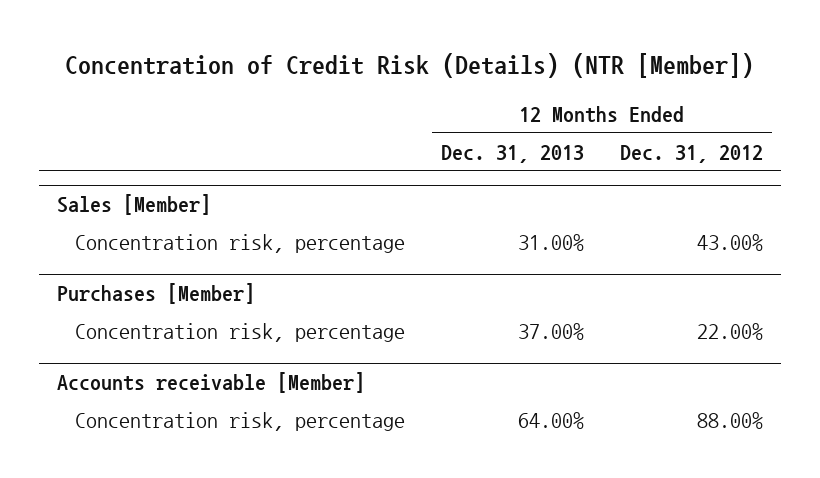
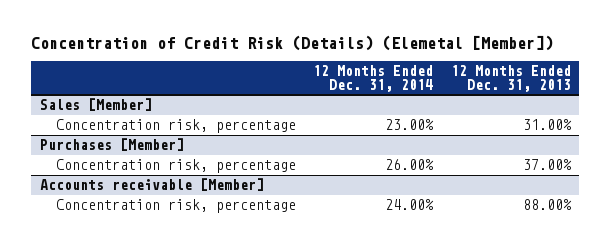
[64,52,754,78] Concentration of Credit Risk (Details) (NTR [Member]) -> [31,34,554,51] Concentration of Credit Risk (Details) (Elemetal [Member])
[619,144,763,163] Dec. 31, 2012 -> none
none -> [313,64,434,92] 12 Months Ended Dec. 31, 2014
[518,411,585,429] 64.00% -> [522,199,572,211] 88.00%

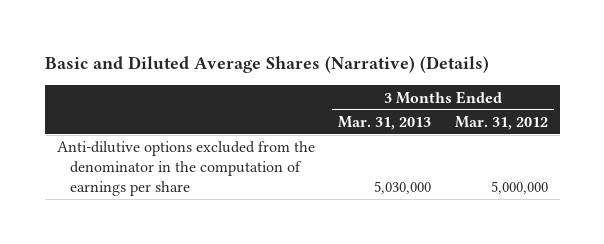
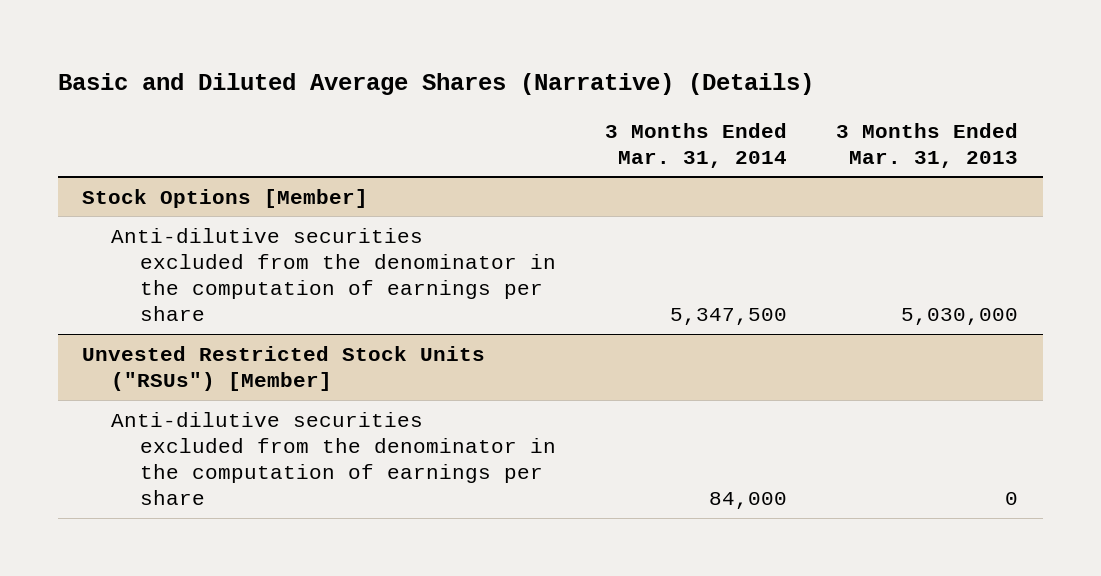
[454,115,548,130] Mar. 31, 2012 -> none
none -> [605,122,788,168] 3 Months Ended Mar. 31, 2014
none -> [82,188,369,208] Stock Options [Member]
[56,141,315,196] Anti-dilutive options excluded from the denominator in the computation of earnings per share -> [111,227,557,321] Anti-dilutive securities excluded from the denominator in the computation of earnings per share
none -> [82,345,486,391] Unvested Restricted Stock Units ("RSUs") [Member]
none -> [111,411,557,505] Anti-dilutive securities excluded from the denominator in the computation of earnings per share

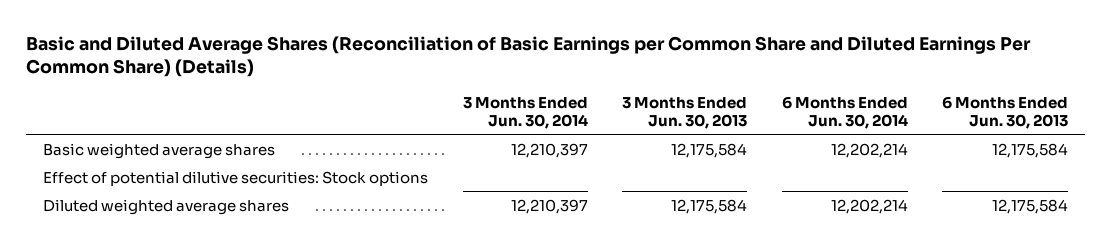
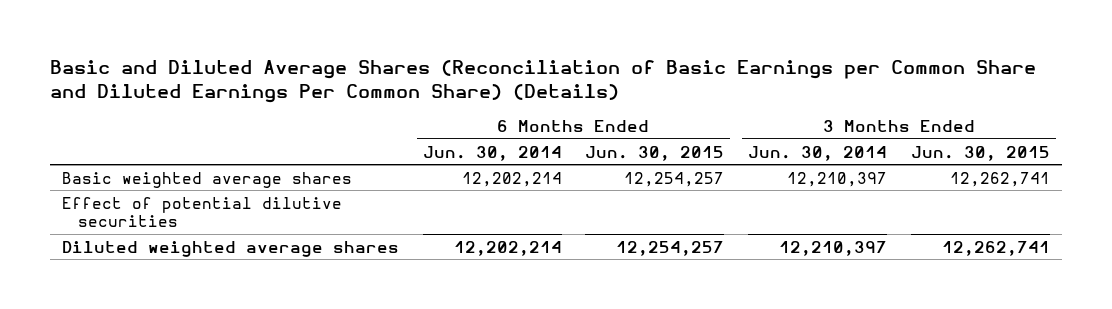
[622,96,748,129] 3 Months Ended Jun. 30, 2013 -> none
[941,95,1068,129] 6 Months Ended Jun. 30, 2013 -> none
none -> [585,145,725,161] Jun. 30, 2015
none -> [911,145,1051,161] Jun. 30, 2015
[43,170,429,186] Effect of potential dilutive securities: Stock options -> [61,196,342,228] Effect of potential dilutive securities

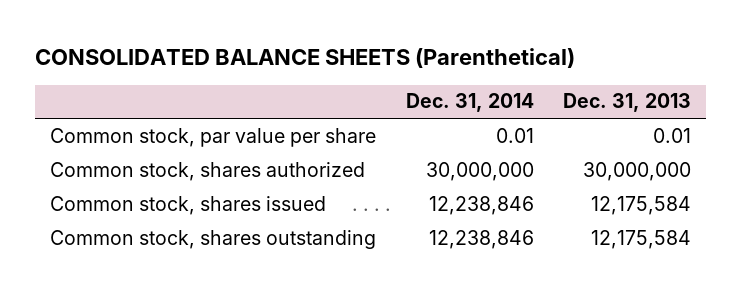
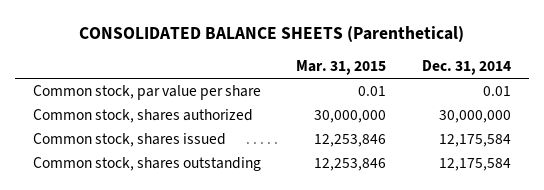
[563,93,692,113] Dec. 31, 2013 -> none
none -> [296,60,387,76] Mar. 31, 2015
[428,195,534,215] 12,238,846 -> [439,134,512,148] 12,175,584
[428,229,534,249] 12,238,846 -> [439,158,512,172] 12,175,584

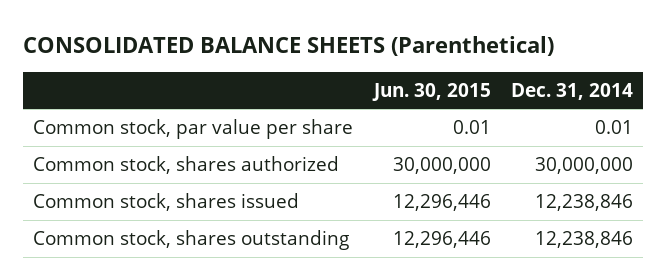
[296,60,387,76] Mar. 31, 2015 -> none
none -> [371,82,491,101] Jun. 30, 2015
[439,134,512,148] 12,175,584 -> [534,194,633,212] 12,238,846
[439,158,512,172] 12,175,584 -> [534,231,633,249] 12,238,846

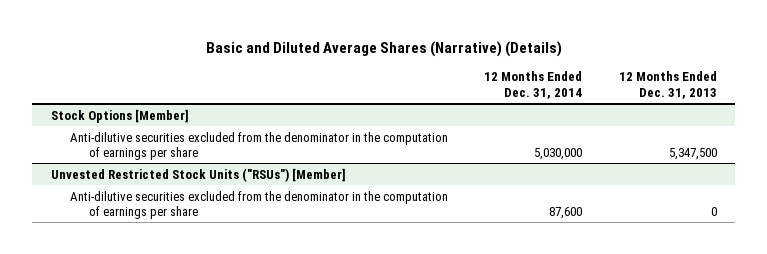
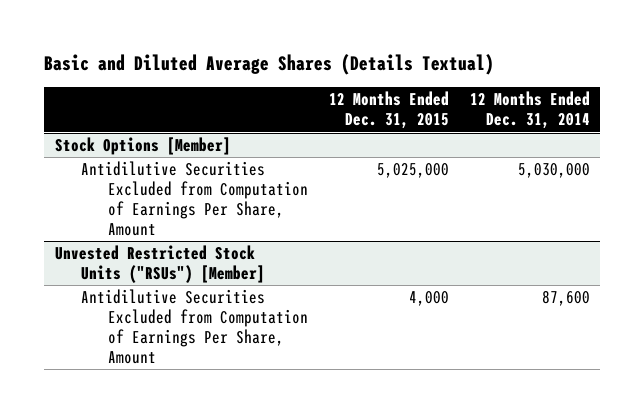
[205,40,562,57] Basic and Diluted Average Shares (Narrative) (Details) -> [44,54,495,76] Basic and Diluted Average Shares (Details Textual)
[618,71,717,99] 12 Months Ended Dec. 31, 2013 -> none
none -> [328,91,449,130] 12 Months Ended Dec. 31, 2015
[70,131,449,161] Anti-dilutive securities excluded from the denominator in the computation of earnings per share -> [81,161,309,237] Antidilutive Securities Excluded from Computation of Earnings Per Share, Amount
[70,190,449,220] Anti-dilutive securities excluded from the denominator in the computation of earnings per share -> [81,289,309,365] Antidilutive Securities Excluded from Computation of Earnings Per Share, Amount

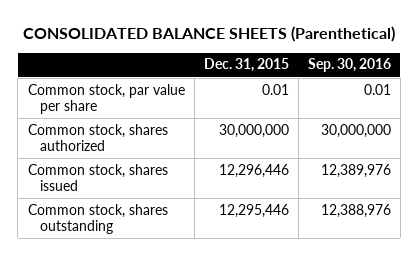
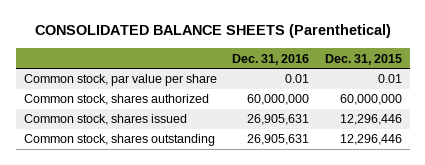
[307,58,391,73] Sep. 30, 2016 -> none
none -> [232,53,310,65] Dec. 31, 2016
[218,123,289,138] 30,000,000 -> [339,94,402,106] 60,000,000
[218,203,289,218] 12,295,446 -> [339,134,402,146] 12,296,446

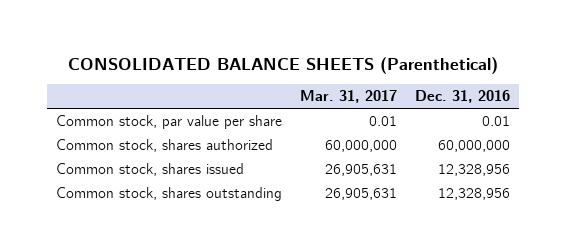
[324,53,402,65] Dec. 31, 2015 -> none
none -> [300,90,398,104] Mar. 31, 2017
[247,114,310,126] 26,905,631 -> [438,164,511,177] 12,328,956
[247,134,310,146] 26,905,631 -> [438,188,511,201] 12,328,956

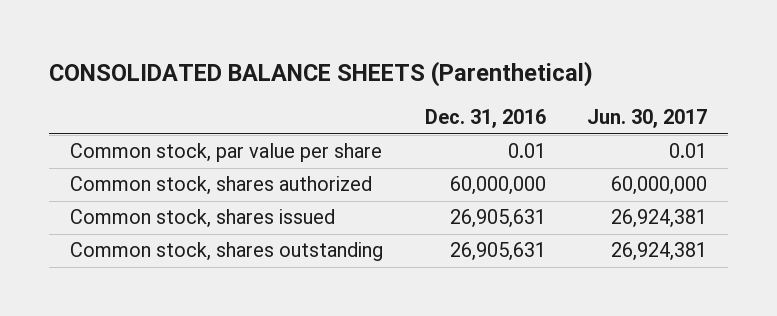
[300,90,398,104] Mar. 31, 2017 -> none
none -> [587,109,708,129] Jun. 30, 2017
[438,164,511,177] 12,328,956 -> [449,209,546,229] 26,905,631
[438,188,511,201] 12,328,956 -> [449,242,546,262] 26,905,631

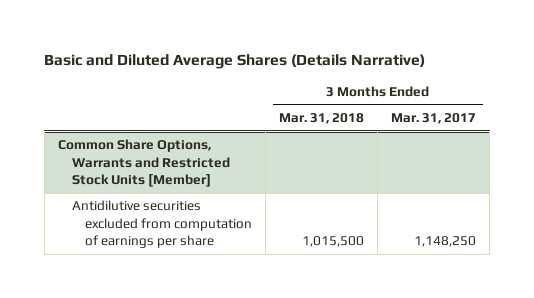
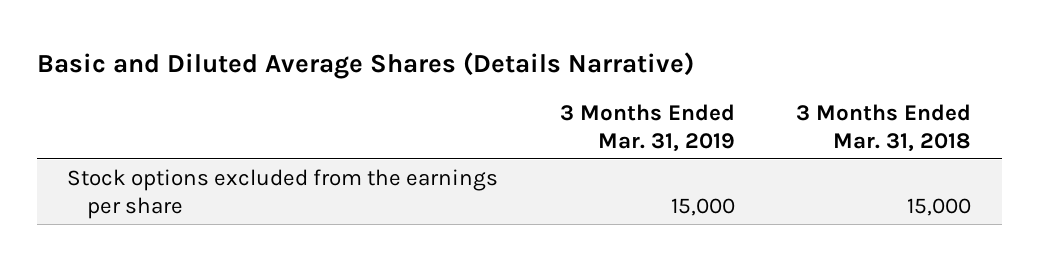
[391,112,477,124] Mar. 31, 2017 -> none
none -> [559,103,735,152] 3 Months Ended Mar. 31, 2019
[57,139,230,188] Common Share Options, Warrants and Restricted Stock Units [Member] -> none
[71,200,253,249] Antidilutive securities excluded from computation of earnings per share -> [67,169,499,220] Stock options excluded from the earnings per share
[302,236,365,248] 1,015,500 -> [907,198,972,217] 15,000

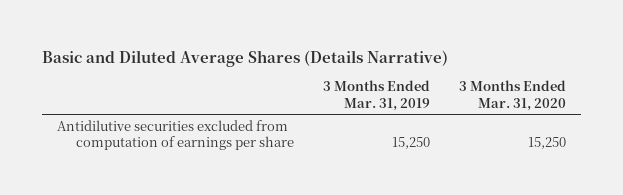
[796,103,972,152] 3 Months Ended Mar. 31, 2018 -> none
none -> [459,80,567,111] 3 Months Ended Mar. 31, 2020
[67,169,499,220] Stock options excluded from the earnings per share -> [56,119,295,151] Antidilutive securities excluded from computation of earnings per share
[670,198,735,217] 15,000 -> [392,137,431,150] 15,250

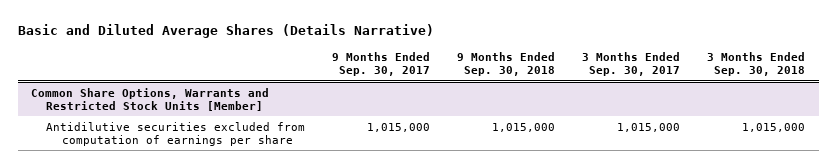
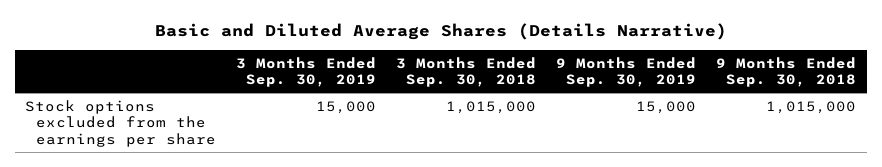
[332,51,431,77] 9 Months Ended Sep. 30, 2017 -> none
[582,51,681,77] 3 Months Ended Sep. 30, 2017 -> none
none -> [235,56,376,88] 3 Months Ended Sep. 30, 2019
none -> [556,56,697,88] 9 Months Ended Sep. 30, 2019
[31,87,270,111] Common Share Options, Warrants and Restricted Stock Units [Member] -> none
[46,121,306,146] Antidilutive securities excluded from computation of earnings per share -> [25,99,216,148] Stock options excluded from the earnings per share

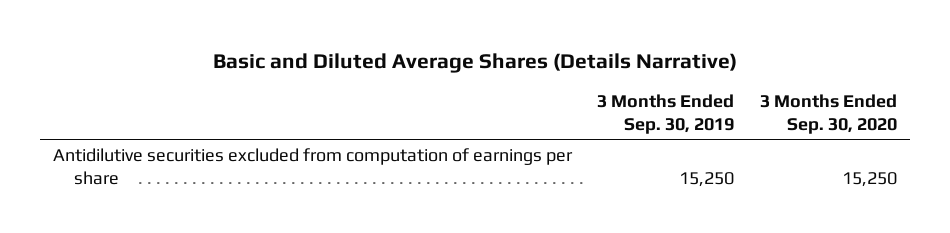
[395,56,536,88] 3 Months Ended Sep. 30, 2018 -> none
[556,56,697,88] 9 Months Ended Sep. 30, 2019 -> none
[716,56,857,88] 9 Months Ended Sep. 30, 2018 -> none
none -> [760,94,898,134] 3 Months Ended Sep. 30, 2020
[25,99,216,148] Stock options excluded from the earnings per share -> [52,148,573,185] Antidilutive securities excluded from computation of earnings per share
[315,100,376,114] 15,000 -> [679,171,735,187] 15,250

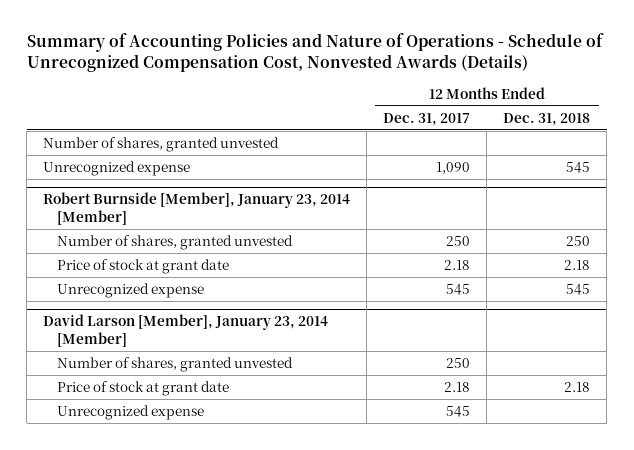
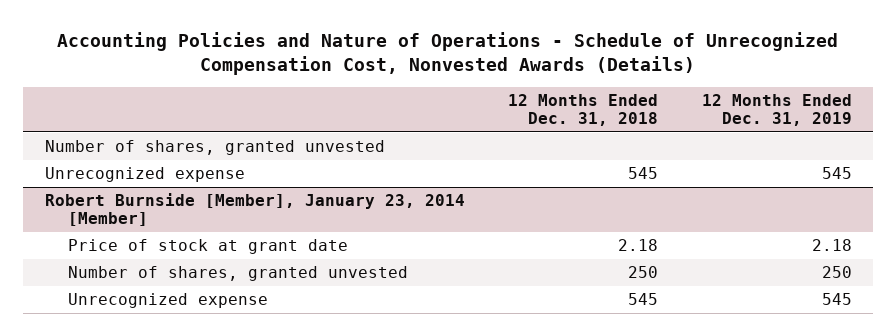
[26,33,604,73] Summary of Accounting Policies and Nature of Operations - Schedule of Unrecognized Compensation Cost, Nonvested Awards (Details) -> [57,32,839,76] Accounting Policies and Nature of Operations - Schedule of Unrecognized Compensation Cost, Nonvested Awards (Details)
[383,112,471,126] Dec. 31, 2017 -> none
none -> [701,93,852,126] 12 Months Ended Dec. 31, 2019
[57,234,294,250] Number of shares, granted unvested -> [68,266,409,282] Number of shares, granted unvested
[43,314,329,347] David Larson [Member], January 23, 2014 [Member] -> none
[57,356,294,372] Number of shares, granted unvested -> none
[57,380,230,396] Price of stock at grant date -> none
[57,404,205,420] Unrecognized expense -> none

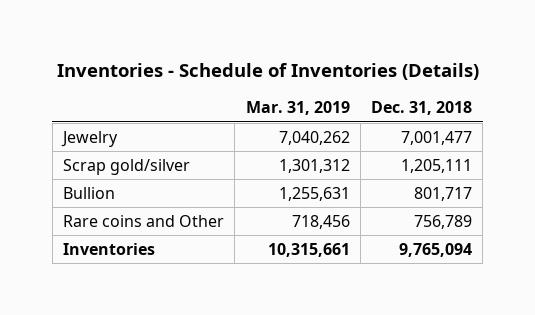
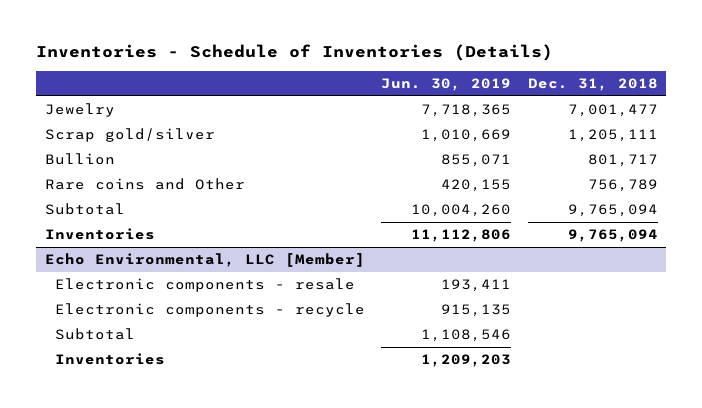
[245,101,350,116] Mar. 31, 2019 -> none
none -> [381,77,512,91] Jun. 30, 2019
none -> [44,203,125,216] Subtotal
none -> [44,253,365,268] Echo Environmental, LLC [Member]
none -> [54,278,355,293] Electronic components - resale
none -> [54,303,365,318] Electronic components - recycle
none -> [54,328,135,341] Subtotal
none -> [54,353,165,366] Inventories

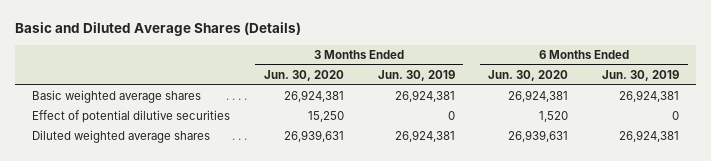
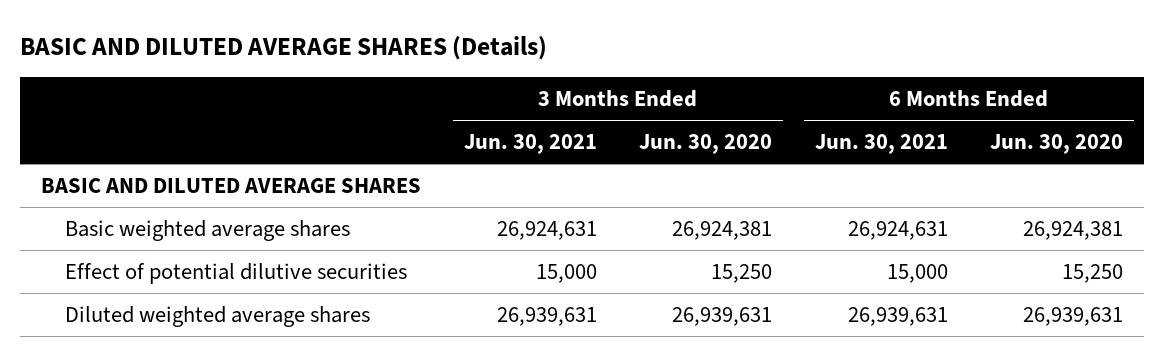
[15,22,302,37] Basic and Diluted Average Shares (Details) -> [20,35,548,60] BASIC AND DILUTED AVERAGE SHARES (Details)
[377,69,455,81] Jun. 30, 2019 -> none
[602,69,680,81] Jun. 30, 2019 -> none
none -> [463,134,597,155] Jun. 30, 2021
none -> [814,134,948,155] Jun. 30, 2021
none -> [41,177,422,193] BASIC AND DILUTED AVERAGE SHARES
[539,111,569,123] 1,520 -> [1062,263,1124,283] 15,250

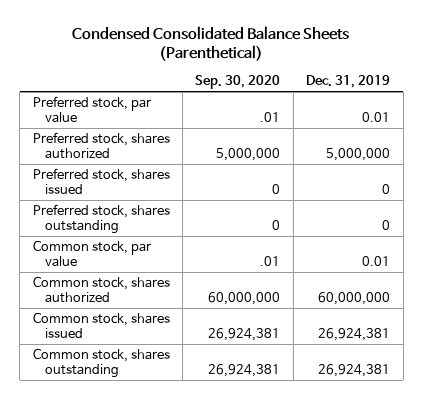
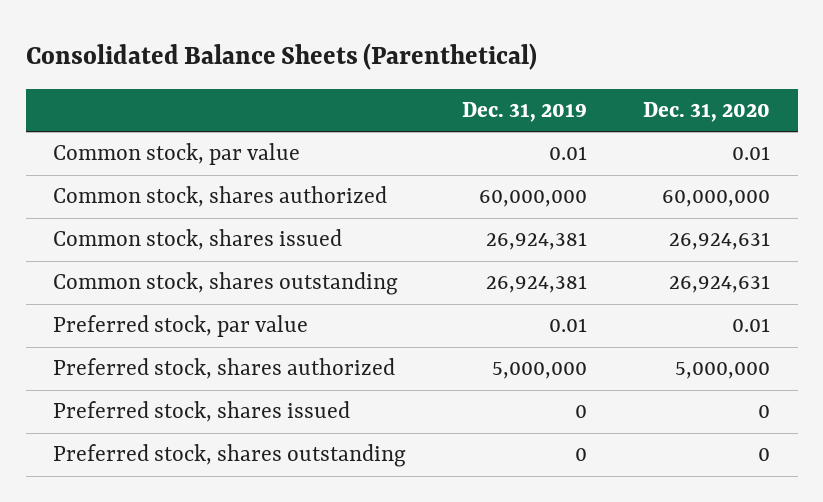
[72,25,350,62] Condensed Consolidated Balance Sheets (Parenthetical) -> [25,42,537,70] Consolidated Balance Sheets (Parenthetical)
[195,75,281,90] Sep. 30, 2020 -> none
none -> [642,102,770,123] Dec. 31, 2020
[32,95,151,123] Preferred stock, par value -> [53,315,309,338] Preferred stock, par value
[32,131,170,159] Preferred stock, shares authorized -> [53,358,396,380] Preferred stock, shares authorized
[32,167,170,194] Preferred stock, shares issued -> [53,401,351,423] Preferred stock, shares issued
[32,203,170,234] Preferred stock, shares outstanding -> [53,444,407,468] Preferred stock, shares outstanding

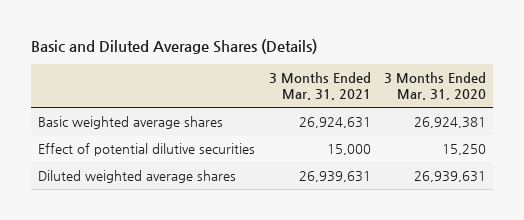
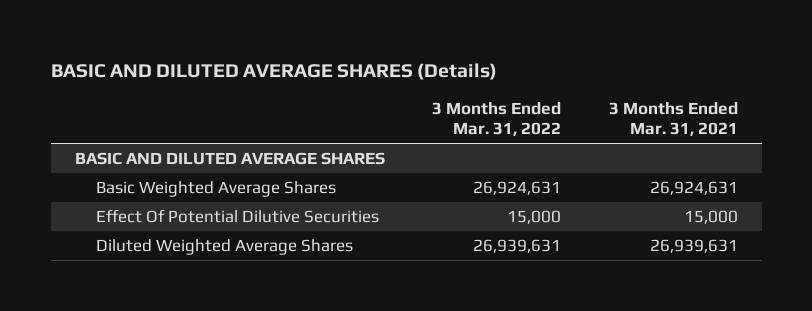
[31,39,318,55] Basic and Diluted Average Shares (Details) -> [50,62,497,80] BASIC AND DILUTED AVERAGE SHARES (Details)
[384,72,487,101] 3 Months Ended Mar. 31, 2020 -> none
none -> [432,101,562,137] 3 Months Ended Mar. 31, 2022
none -> [74,152,385,166] BASIC AND DILUTED AVERAGE SHARES
[38,115,224,129] Basic weighted average shares -> [96,181,337,198] Basic Weighted Average Shares
[38,142,256,156] Effect of potential dilutive securities -> [96,209,380,224] Effect Of Potential Dilutive Securities
[38,169,237,183] Diluted weighted average shares -> [96,239,354,256] Diluted Weighted Average Shares

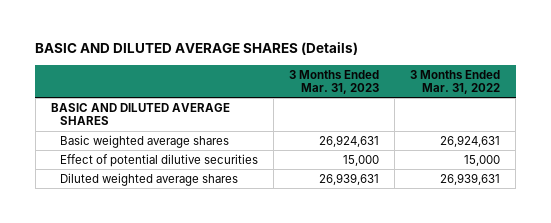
[608,101,738,137] 3 Months Ended Mar. 31, 2021 -> none
none -> [288,69,379,94] 3 Months Ended Mar. 31, 2023
[96,181,337,198] Basic Weighted Average Shares -> [59,134,229,148] Basic weighted average shares
[96,209,380,224] Effect Of Potential Dilutive Securities -> [59,153,258,167] Effect of potential dilutive securities
[96,239,354,256] Diluted Weighted Average Shares -> [59,172,238,186] Diluted weighted average shares

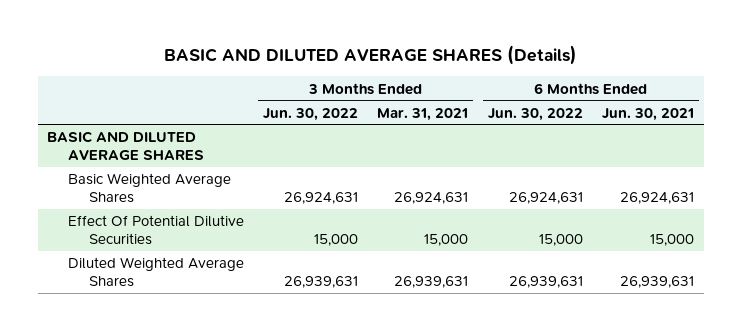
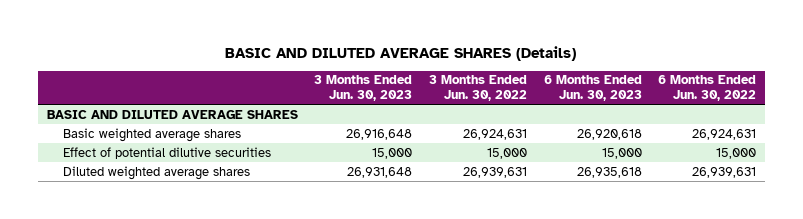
[377,107,469,121] Mar. 31, 2021 -> none
[601,107,694,121] Jun. 30, 2021 -> none
none -> [314,75,413,102] 3 Months Ended Jun. 30, 2023
none -> [543,75,642,102] 6 Months Ended Jun. 30, 2023
[67,173,231,204] Basic Weighted Average Shares -> [63,127,242,142] Basic weighted average shares
[67,215,244,246] Effect Of Potential Dilutive Securities -> [63,146,272,159] Effect of potential dilutive securities
[67,257,244,288] Diluted Weighted Average Shares -> [63,165,251,180] Diluted weighted average shares

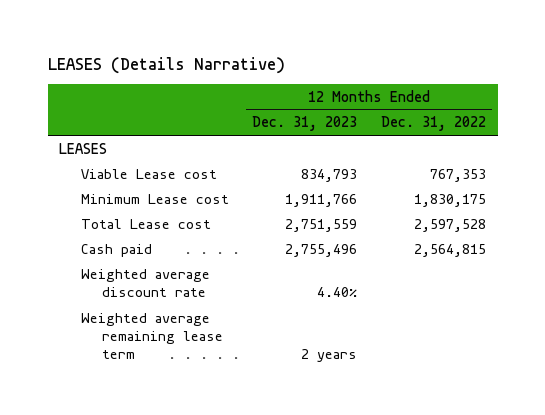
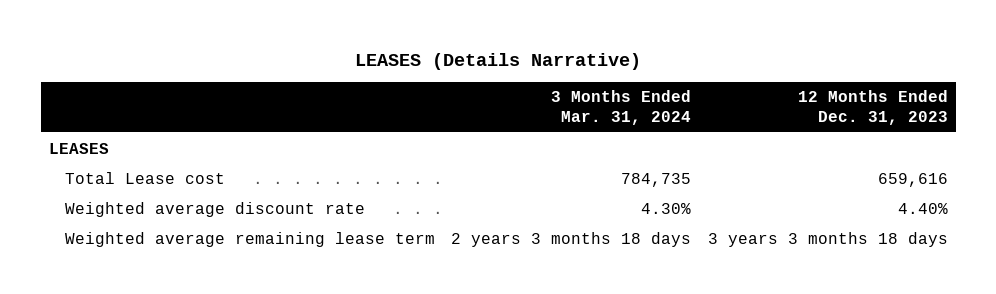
[380,116,486,132] Dec. 31, 2022 -> none
none -> [551,90,692,125] 3 Months Ended Mar. 31, 2024
[80,168,217,179] Viable Lease cost -> none
[80,193,229,204] Minimum Lease cost -> none
[80,243,152,257] Cash paid -> none
[285,218,358,232] 2,751,559 -> [877,172,948,187] 659,616
[301,348,358,362] 2 years -> [707,231,948,247] 3 years 3 months 18 days

